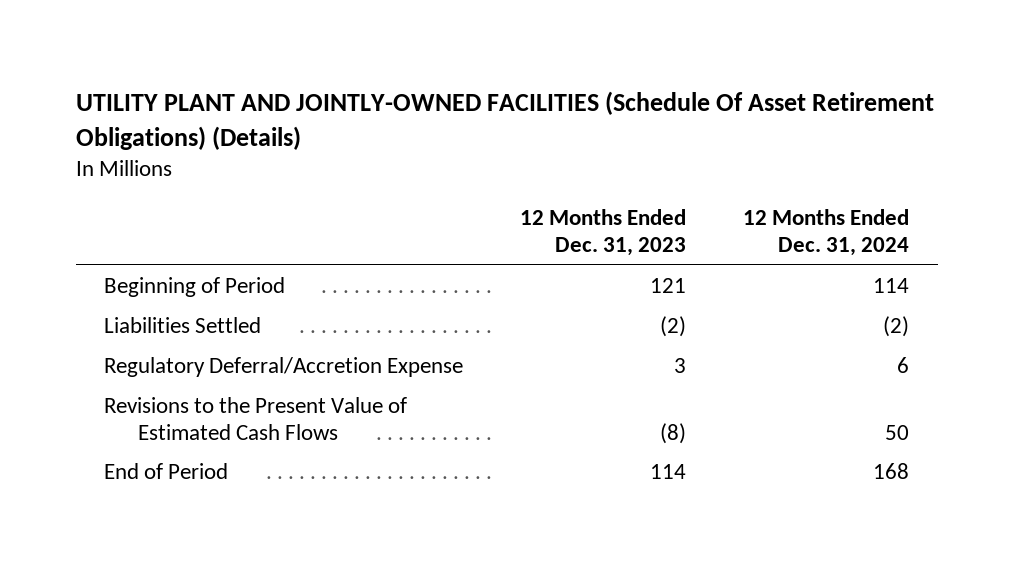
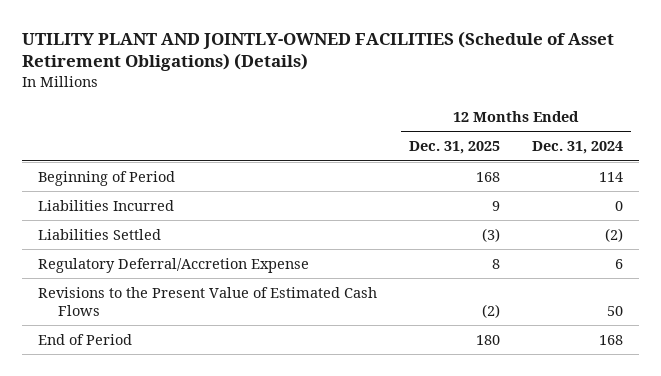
[75,90,934,150] UTILITY PLANT AND JOINTLY-OWNED FACILITIES (Schedule Of Asset Retirement Obligations) (Details) -> [21,30,614,72] UTILITY PLANT AND JOINTLY-OWNED FACILITIES (Schedule of Asset Retirement Obligations) (Details)
[520,209,687,257] 12 Months Ended Dec. 31, 2023 -> none
none -> [408,141,500,155] Dec. 31, 2025
none -> [37,199,174,211] Liabilities Incurred

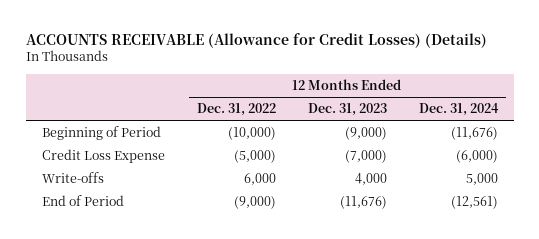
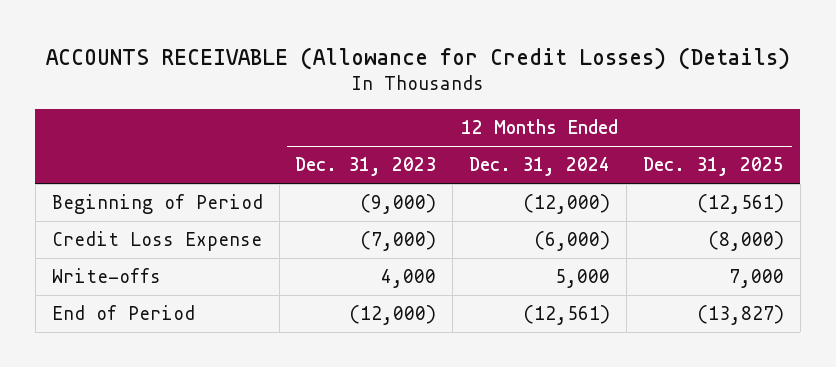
[196,103,276,117] Dec. 31, 2022 -> none
none -> [642,157,784,177] Dec. 31, 2025
[450,127,498,141] (11,676) -> [523,194,611,215] (12,000)
[339,196,387,210] (11,676) -> [349,305,437,326] (12,000)

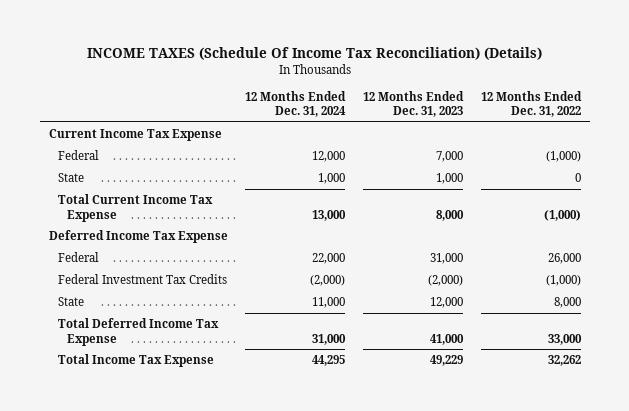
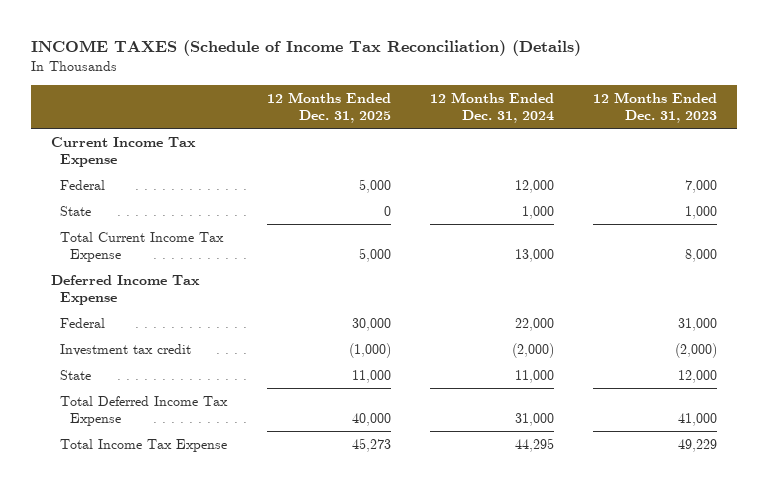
[86,46,542,60] INCOME TAXES (Schedule Of Income Tax Reconciliation) (Details) -> [31,40,582,57] INCOME TAXES (Schedule of Income Tax Reconciliation) (Details)
[480,90,582,118] 12 Months Ended Dec. 31, 2022 -> none
none -> [266,91,391,123] 12 Months Ended Dec. 31, 2025
[57,274,227,285] Federal Investment Tax Credits -> [60,344,192,357] Investment tax credit

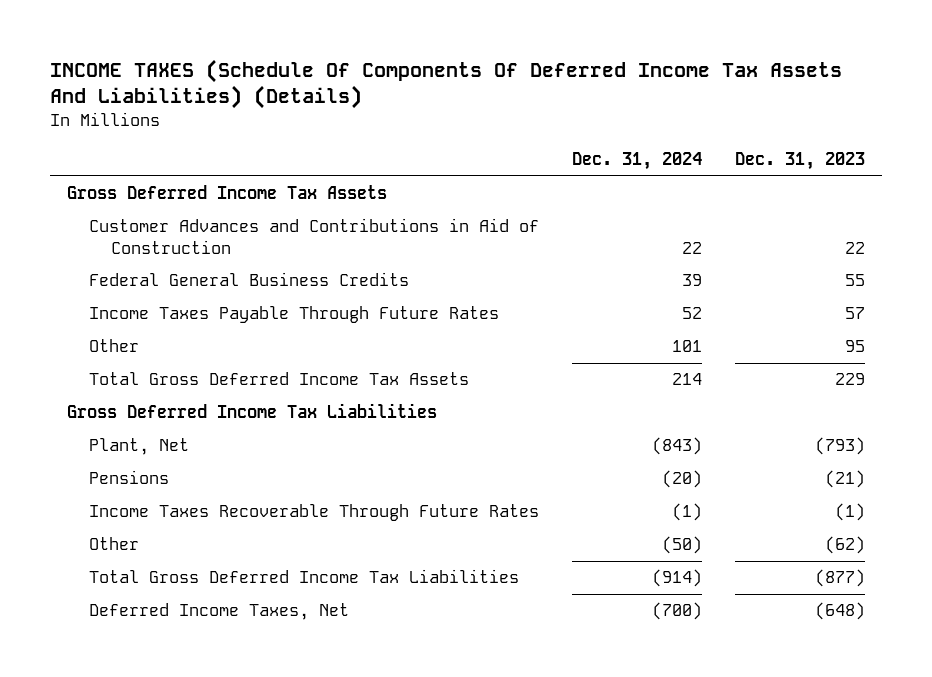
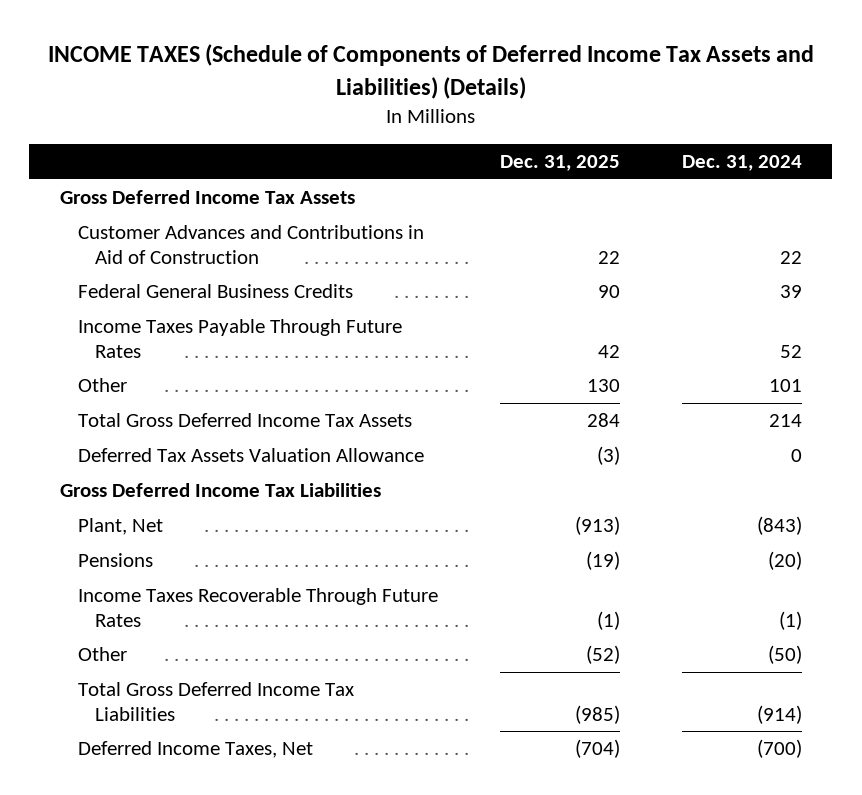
[50,58,843,110] INCOME TAXES (Schedule Of Components Of Deferred Income Tax Assets And Liabilities) (Details) -> [47,44,814,99] INCOME TAXES (Schedule of Components of Deferred Income Tax Assets and Liabilities) (Details)
[735,152,866,171] Dec. 31, 2023 -> none
none -> [499,155,620,172] Dec. 31, 2025
none -> [77,448,424,463] Deferred Tax Assets Valuation Allowance

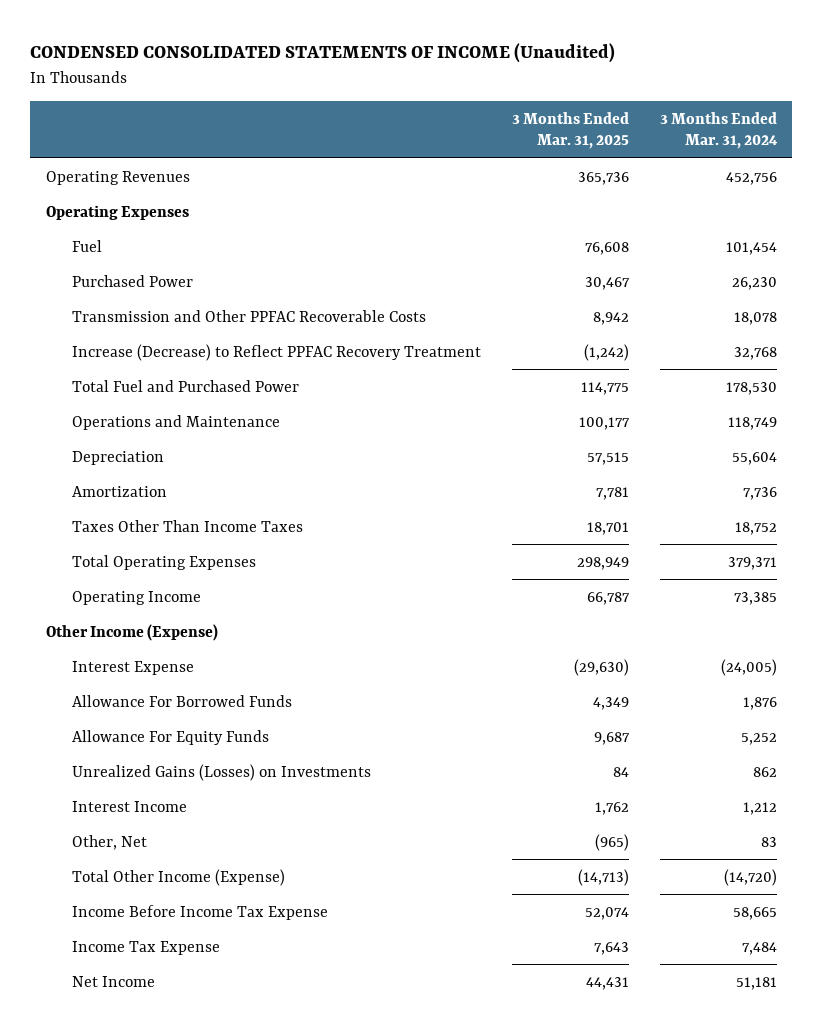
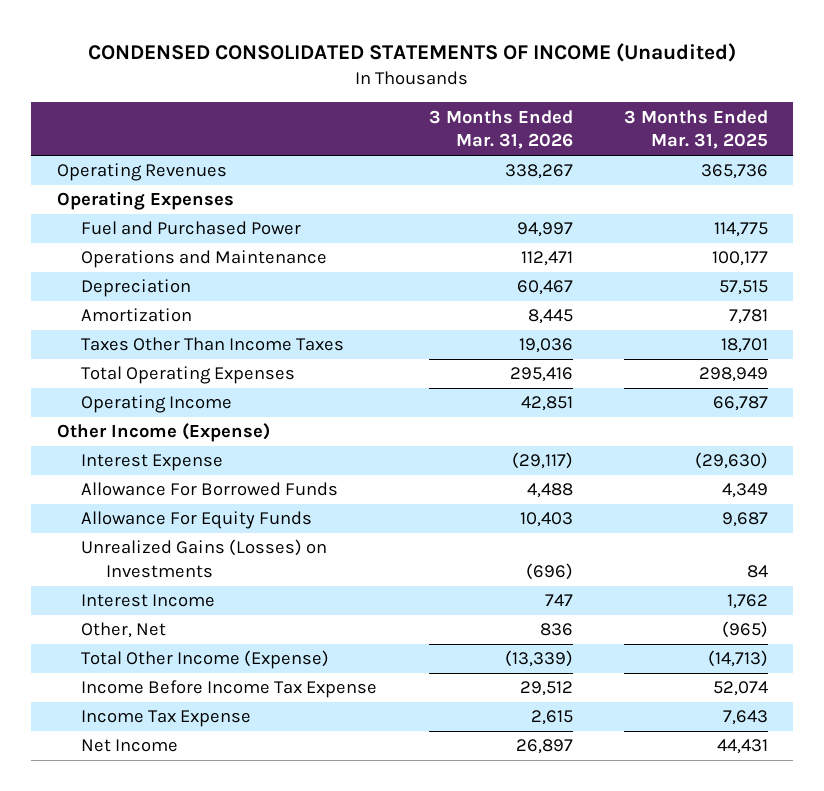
[659,111,778,150] 3 Months Ended Mar. 31, 2024 -> none
none -> [428,109,573,150] 3 Months Ended Mar. 31, 2026
[71,239,102,252] Fuel -> none
[71,274,193,287] Purchased Power -> none
[71,309,426,322] Transmission and Other PPFAC Recoverable Costs -> none
[71,343,481,361] Increase (Decrease) to Reflect PPFAC Recovery Treatment -> none
[71,379,299,392] Total Fuel and Purchased Power -> [81,221,302,236] Fuel and Purchased Power

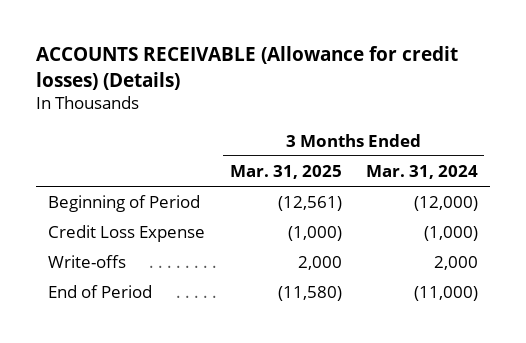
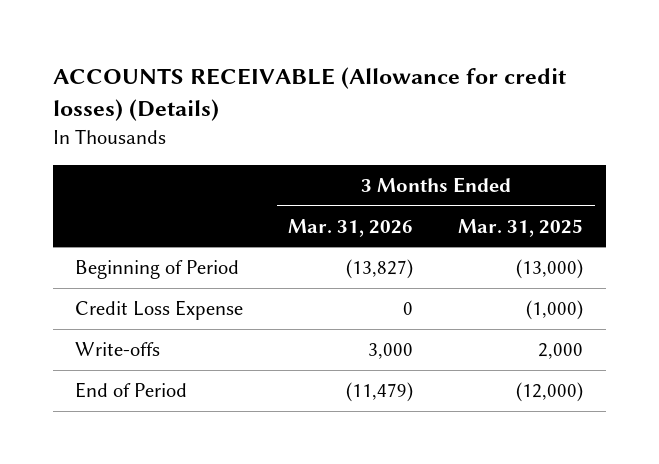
[365,164,478,179] Mar. 31, 2024 -> none
none -> [288,218,414,237] Mar. 31, 2026
[277,195,342,211] (12,561) -> [516,259,584,280] (13,000)
[277,285,342,301] (11,580) -> [516,382,584,403] (12,000)

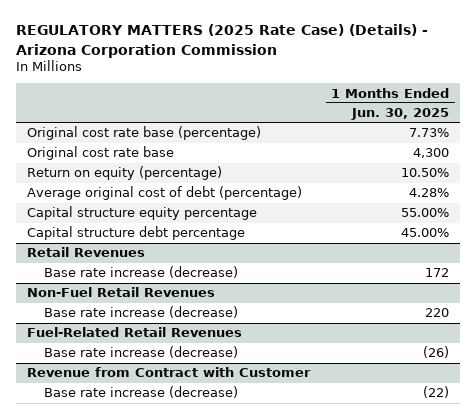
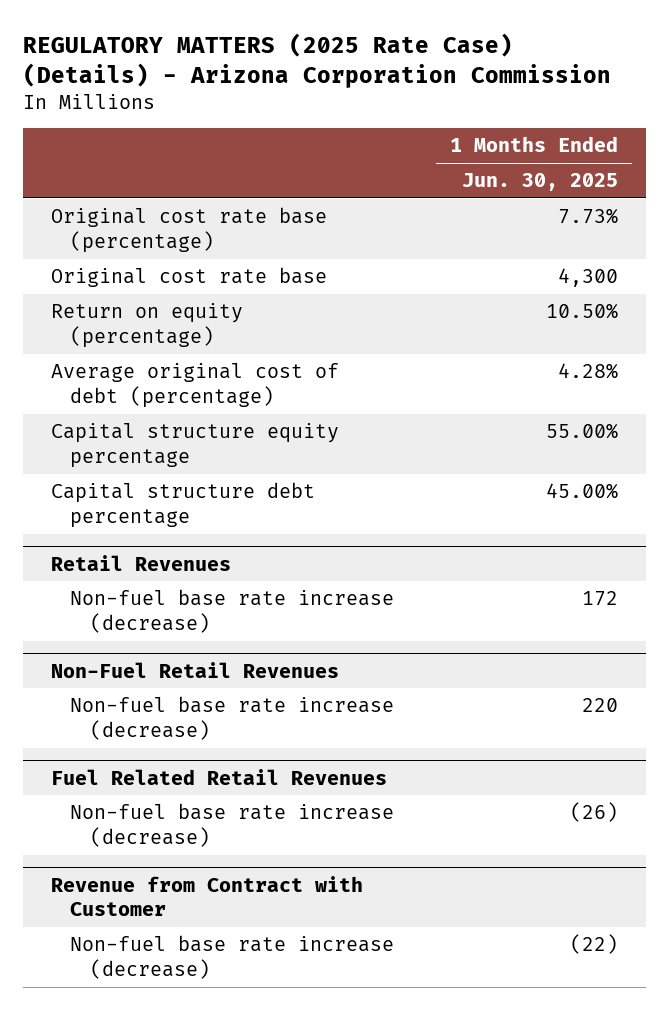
[44,266,239,279] Base rate increase (decrease) -> [70,589,395,633] Non-fuel base rate increase (decrease)
[44,306,239,319] Base rate increase (decrease) -> [70,696,395,740] Non-fuel base rate increase (decrease)
[27,327,243,338] Fuel-Related Retail Revenues -> [50,768,387,785] Fuel Related Retail Revenues
[44,346,239,359] Base rate increase (decrease) -> [70,803,395,847] Non-fuel base rate increase (decrease)
[44,386,239,399] Base rate increase (decrease) -> [70,935,395,979] Non-fuel base rate increase (decrease)

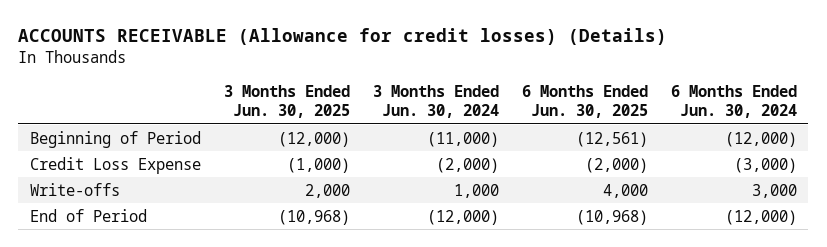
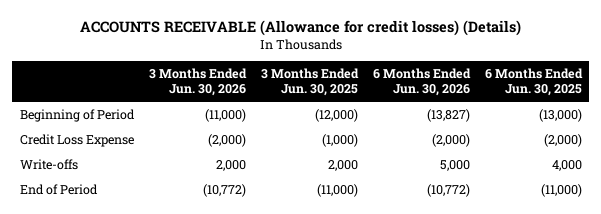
[372,84,499,119] 3 Months Ended Jun. 30, 2024 -> none
[670,84,797,119] 6 Months Ended Jun. 30, 2024 -> none
none -> [148,68,247,97] 3 Months Ended Jun. 30, 2026
none -> [372,68,471,97] 6 Months Ended Jun. 30, 2026
[575,131,648,147] (12,561) -> [538,108,582,122] (13,000)
[277,209,350,225] (10,968) -> [316,183,358,197] (11,000)
[575,209,648,225] (10,968) -> [540,183,582,197] (11,000)

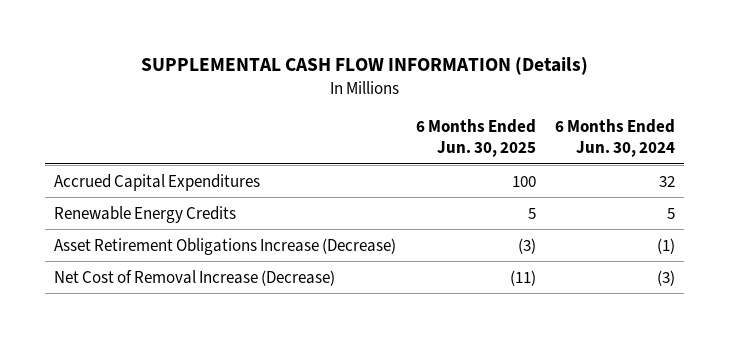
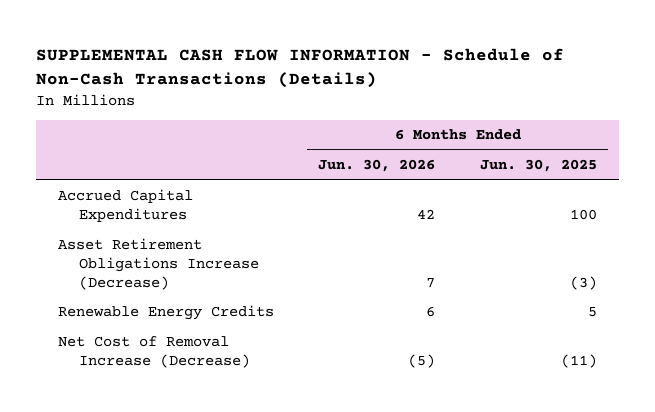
[140,56,588,75] SUPPLEMENTAL CASH FLOW INFORMATION (Details) -> [35,47,564,88] SUPPLEMENTAL CASH FLOW INFORMATION - Schedule of Non-Cash Transactions (Details)
[554,119,675,158] 6 Months Ended Jun. 30, 2024 -> none
none -> [318,159,436,173] Jun. 30, 2026
[54,205,237,223] Renewable Energy Credits -> [58,305,275,321] Renewable Energy Credits

